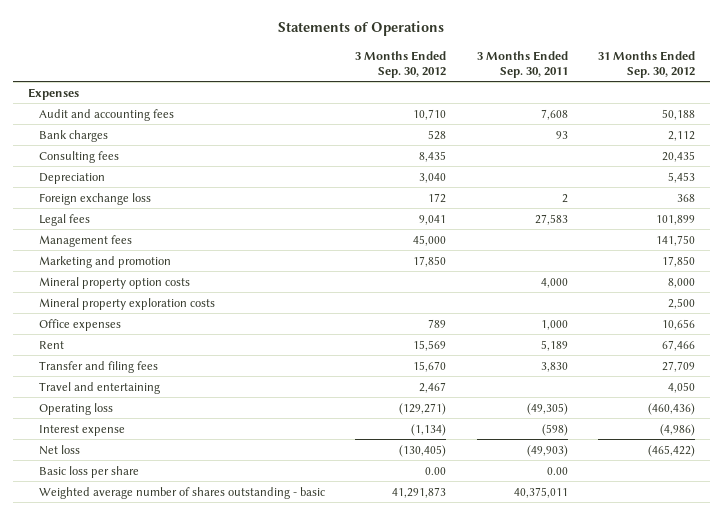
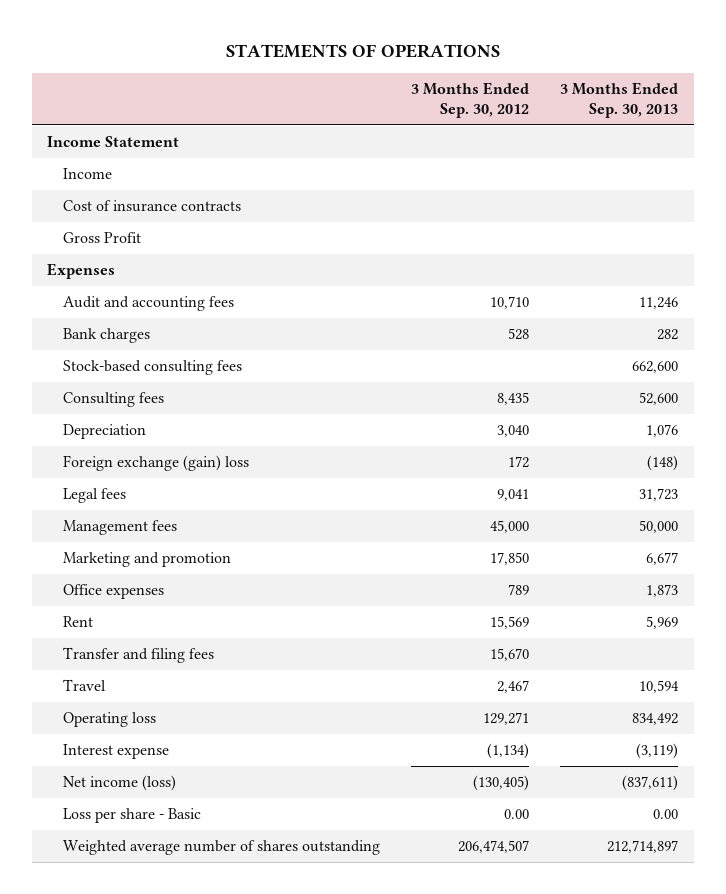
[278,21,445,37] Statements of Operations -> [225,43,500,58] STATEMENTS OF OPERATIONS
[476,50,568,78] 3 Months Ended Sep. 30, 2011 -> none
[597,50,695,78] 31 Months Ended Sep. 30, 2012 -> none
none -> [560,81,679,118] 3 Months Ended Sep. 30, 2013
none -> [47,135,180,147] Income Statement
none -> [63,167,113,179] Income
none -> [63,199,242,212] Cost of insurance contracts
none -> [63,231,142,243] Gross Profit
none -> [63,359,243,375] Stock-based consulting fees
[39,192,152,205] Foreign exchange loss -> [63,454,250,471] Foreign exchange (gain) loss
[39,276,191,289] Mineral property option costs -> none
[39,297,216,310] Mineral property exploration costs -> none
[39,381,161,394] Travel and entertaining -> [63,678,107,691] Travel
[399,402,447,415] (129,271) -> [483,711,530,725] 129,271
[39,444,81,455] Net loss -> [63,774,177,791] Net income (loss)
[39,465,140,478] Basic loss per share -> [63,807,202,823] Loss per share - Basic
[39,486,326,499] Weighted average number of shares outstanding - basic -> [63,839,381,855] Weighted average number of shares outstanding
[392,486,447,498] 41,291,873 -> [458,839,530,853] 206,474,507

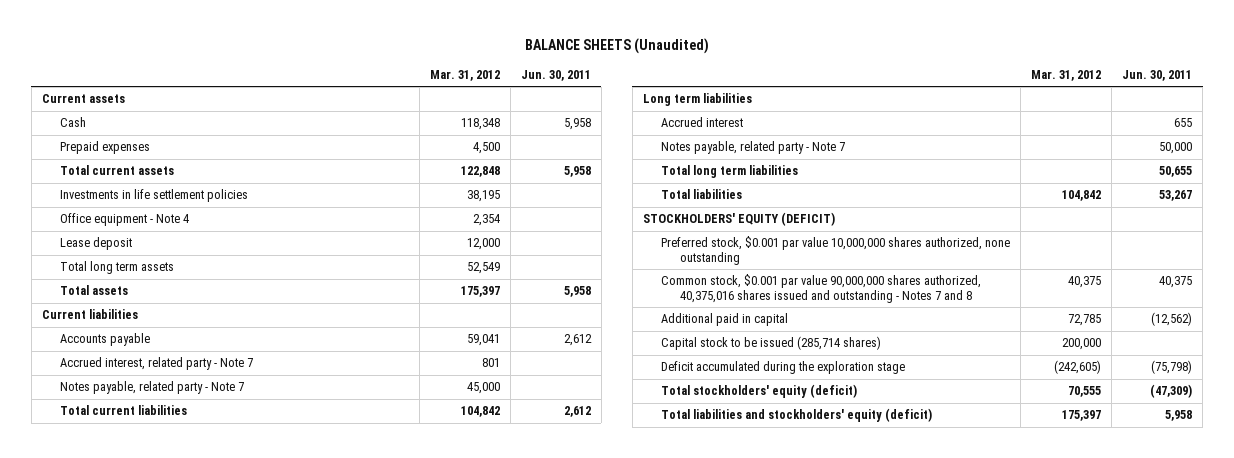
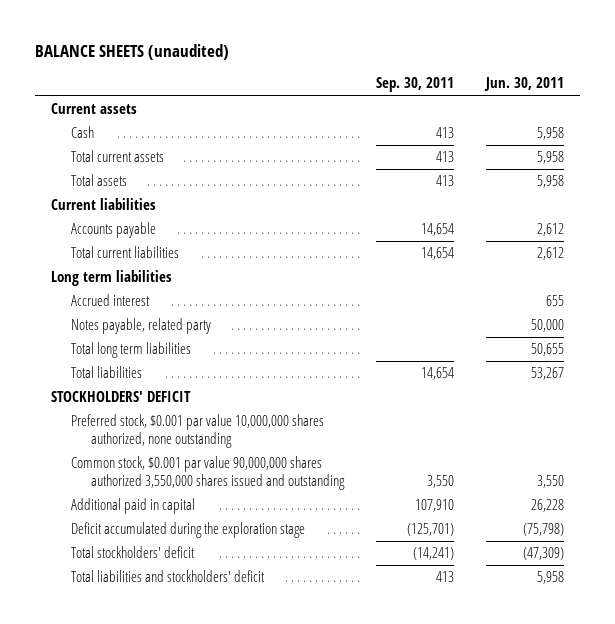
[524,38,709,55] BALANCE SHEETS (Unaudited) -> [34,43,229,60] BALANCE SHEETS (unaudited)
[429,69,500,81] Mar. 31, 2012 -> none
none -> [376,77,455,93] Sep. 30, 2011
[59,141,150,155] Prepaid expenses -> none
[59,189,248,203] Investments in life settlement policies -> none
[59,213,189,227] Office equipment - Note 4 -> none
[59,237,132,251] Lease deposit -> none
[59,261,174,275] Total long term assets -> none
[59,357,253,371] Accrued interest, related party - Note 7 -> none
[59,381,244,395] Notes payable, related party - Note 7 -> none
[661,141,846,155] Notes payable, related party - Note 7 -> [70,318,211,335] Notes payable, related party
[642,212,835,227] STOCKHOLDERS' EQUITY (DEFICIT) -> [50,391,191,403] STOCKHOLDERS' DEFICIT
[661,336,882,351] Capital stock to be issued (285,714 shares) -> none
[661,274,982,303] Common stock, $0.001 par value 90,000,000 shares authorized, 40,375,016 shares issued and outstanding - Notes 7 and 8 -> [70,456,346,490] Common stock, $0.001 par value 90,000,000 shares authorized 3,550,000 shares issued and outstanding
[1159,276,1193,289] 40,375 -> [536,474,564,488] 3,550
[1151,312,1193,327] (12,562) -> [530,499,564,513] 26,228
[661,384,858,399] Total stockholders' equity (deficit) -> [70,546,195,559] Total stockholders' deficit
[661,408,933,423] Total liabilities and stockholders' equity (deficit) -> [70,570,265,583] Total liabilities and stockholders' deficit

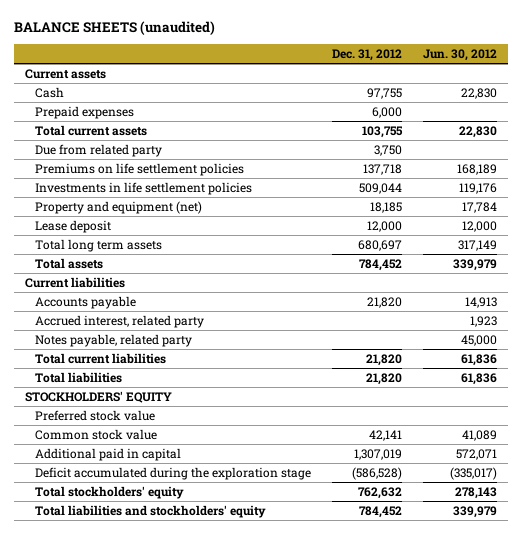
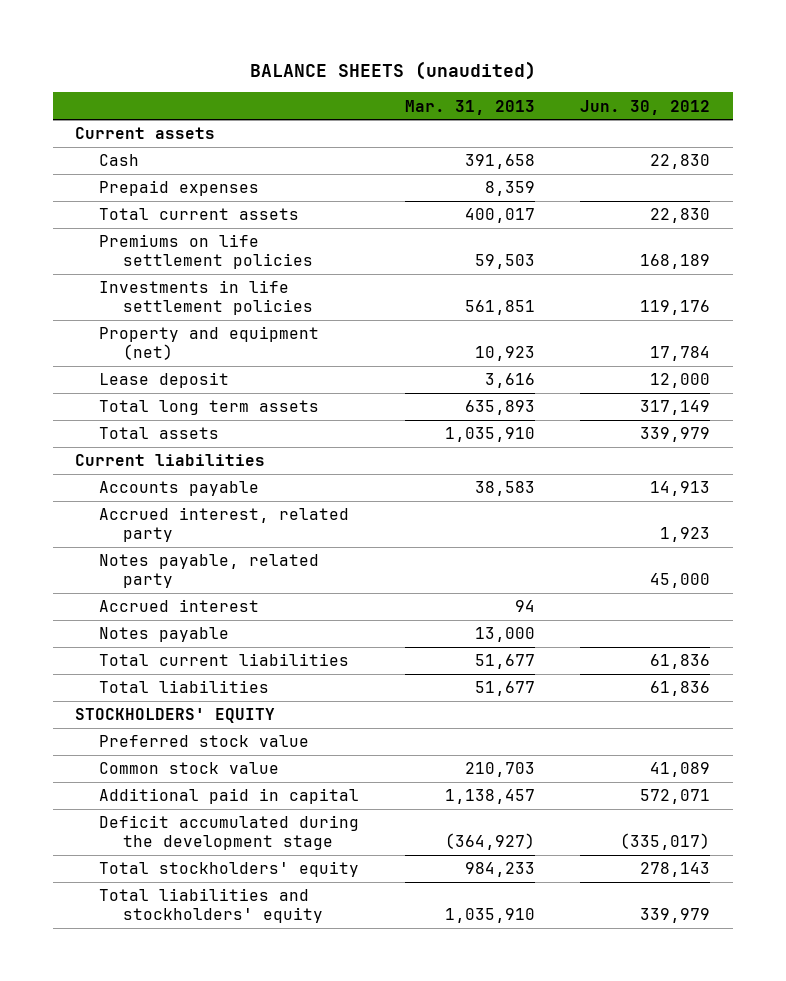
[332,48,403,61] Dec. 31, 2012 -> none
none -> [404,99,535,115] Mar. 31, 2013
[35,143,163,157] Due from related party -> none
none -> [99,599,260,613] Accrued interest
none -> [99,627,230,643] Notes payable
[35,466,312,480] Deficit accumulated during the exploration stage -> [99,815,360,850] Deficit accumulated during the development stage

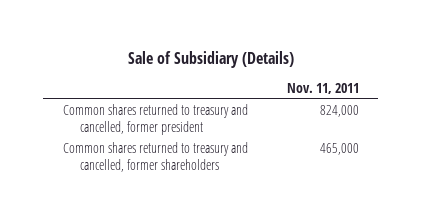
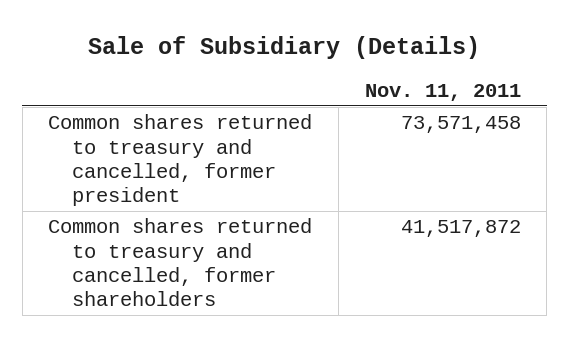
[319,105,359,118] 824,000 -> [400,116,521,134] 73,571,458
[319,143,359,156] 465,000 -> [400,220,521,238] 41,517,872

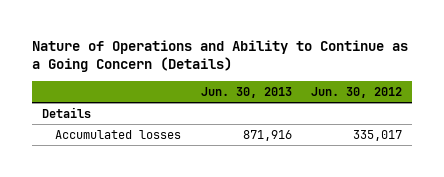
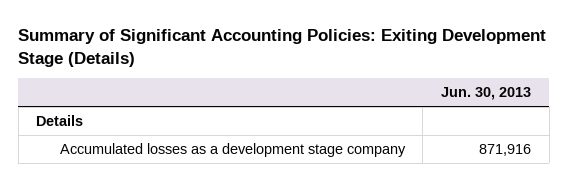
[32,39,409,73] Nature of Operations and Ability to Continue as a Going Concern (Details) -> [18,28,547,67] Summary of Significant Accounting Policies: Exiting Development Stage (Details)
[311,87,403,99] Jun. 30, 2012 -> none
[55,129,182,139] Accumulated losses -> [59,142,406,157] Accumulated losses as a development stage company

